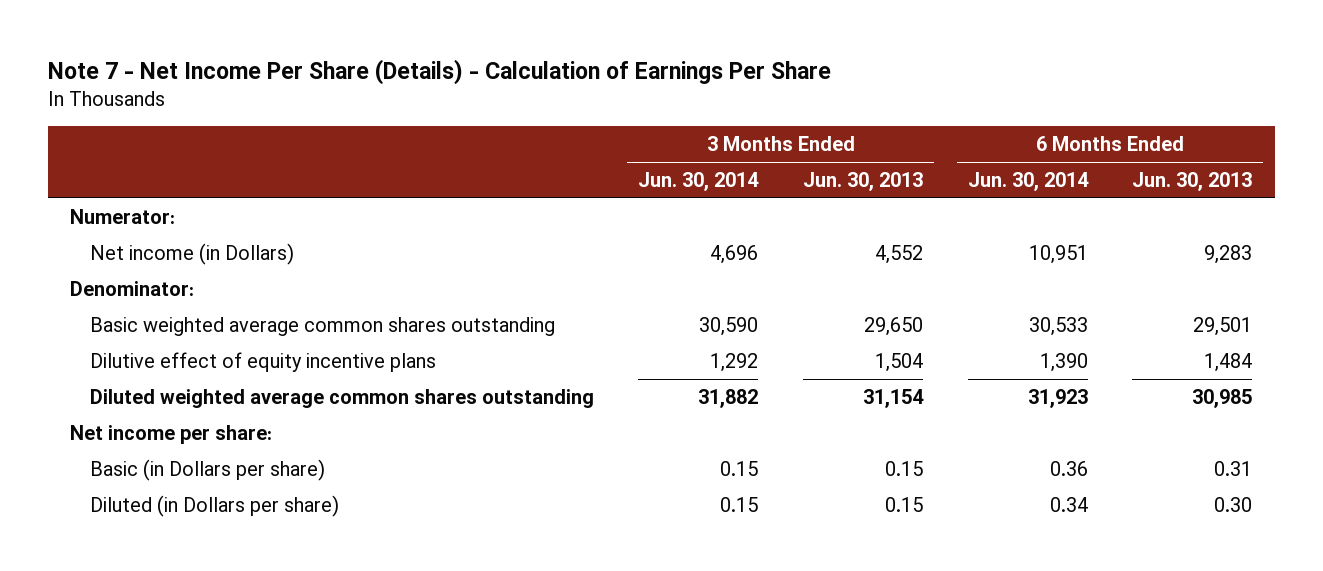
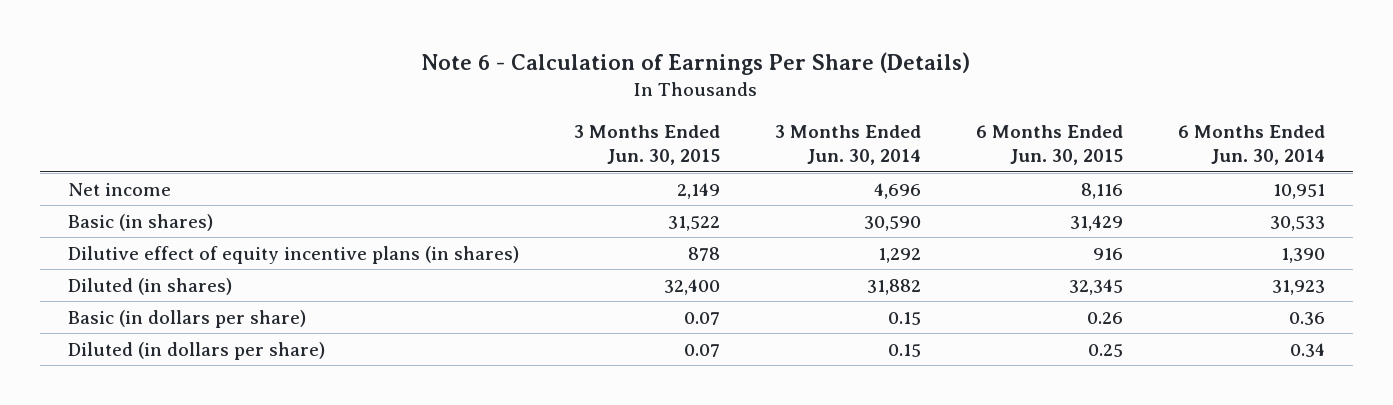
[47,59,831,86] Note 7 - Net Income Per Share (Details) - Calculation of Earnings Per Share -> [421,51,971,75] Note 6 - Calculation of Earnings Per Share (Details)
[803,172,924,192] Jun. 30, 2013 -> none
[1132,172,1253,192] Jun. 30, 2013 -> none
none -> [573,124,720,166] 3 Months Ended Jun. 30, 2015
none -> [976,124,1124,166] 6 Months Ended Jun. 30, 2015
[70,209,176,225] Numerator: -> none
[70,281,195,297] Denominator: -> none
[70,425,273,445] Net income per share: -> none
[89,243,294,266] Net income (in Dollars) -> [67,182,171,196] Net income
[89,317,555,337] Basic weighted average common shares outstanding -> [67,213,213,231] Basic (in shares)
[89,352,436,373] Dilutive effect of equity incentive plans -> [67,245,519,264] Dilutive effect of equity incentive plans (in shares)
[89,389,594,409] Diluted weighted average common shares outstanding -> [67,277,232,295] Diluted (in shares)
[89,459,325,482] Basic (in Dollars per share) -> [67,309,306,328] Basic (in dollars per share)
[89,495,339,518] Diluted (in Dollars per share) -> [67,341,325,360] Diluted (in dollars per share)

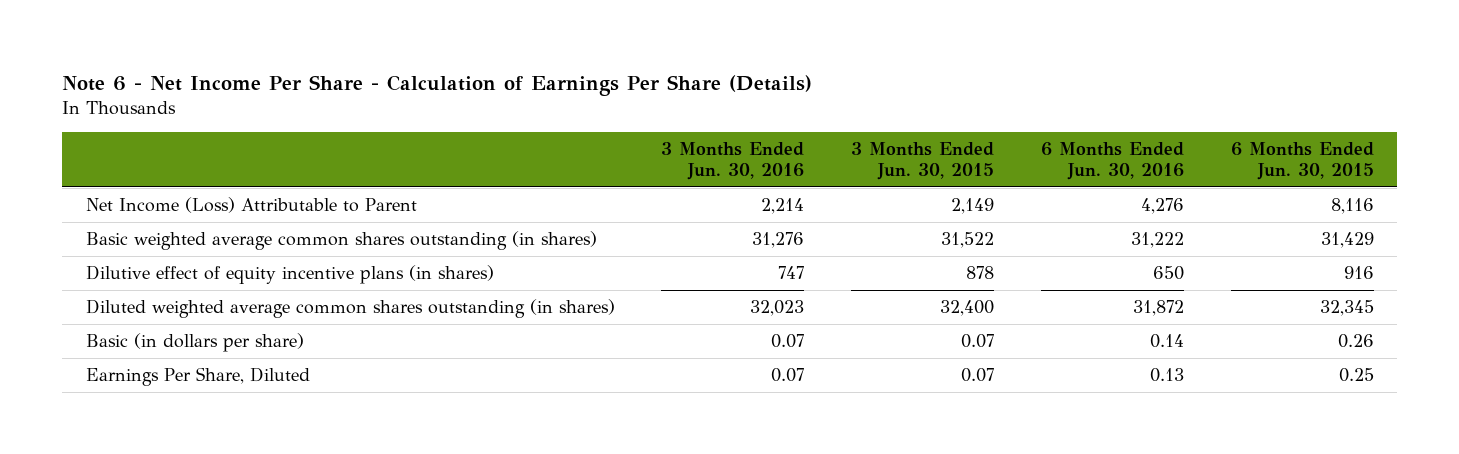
[421,51,971,75] Note 6 - Calculation of Earnings Per Share (Details) -> [62,74,813,96] Note 6 - Net Income Per Share - Calculation of Earnings Per Share (Details)
[774,124,921,166] 3 Months Ended Jun. 30, 2014 -> none
[1178,124,1326,166] 6 Months Ended Jun. 30, 2014 -> none
none -> [661,141,805,181] 3 Months Ended Jun. 30, 2016
none -> [1040,141,1184,181] 6 Months Ended Jun. 30, 2016
[67,182,171,196] Net income -> [85,196,417,213] Net Income (Loss) Attributable to Parent
[67,213,213,231] Basic (in shares) -> [85,230,597,250] Basic weighted average common shares outstanding (in shares)
[67,277,232,295] Diluted (in shares) -> [85,298,615,318] Diluted weighted average common shares outstanding (in shares)
[67,341,325,360] Diluted (in dollars per share) -> [85,366,310,386] Earnings Per Share, Diluted

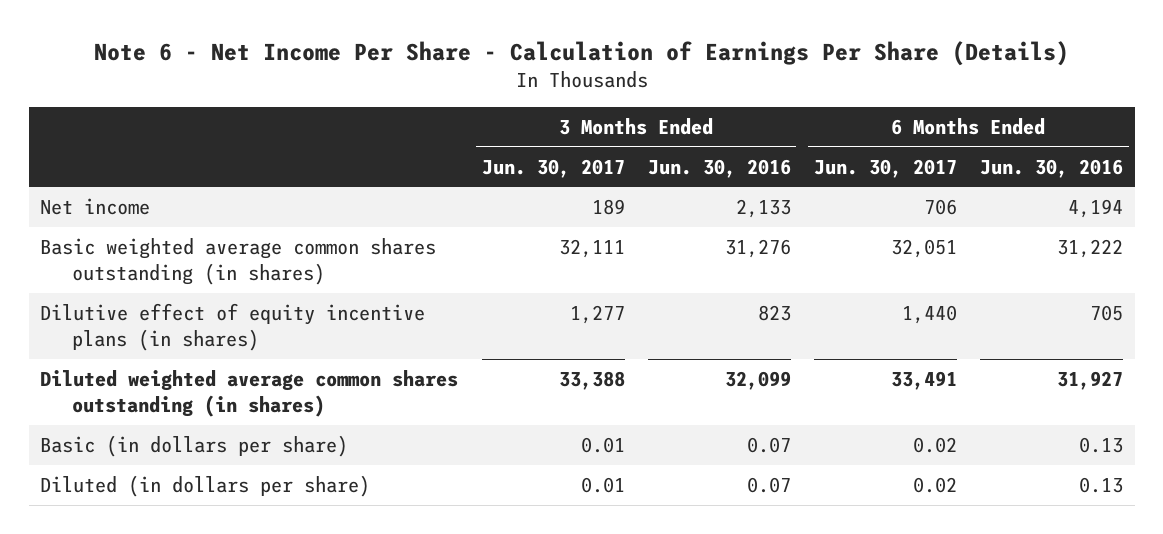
[851,141,995,181] 3 Months Ended Jun. 30, 2015 -> none
[1230,141,1374,181] 6 Months Ended Jun. 30, 2015 -> none
none -> [481,158,625,178] Jun. 30, 2017
none -> [813,158,957,178] Jun. 30, 2017
[85,196,417,213] Net Income (Loss) Attributable to Parent -> [40,197,151,215] Net income
[761,197,805,214] 2,214 -> [735,198,791,218] 2,133
[1140,197,1184,214] 4,276 -> [1068,198,1124,218] 4,194
[778,265,805,279] 747 -> [757,304,791,321] 823
[1152,265,1184,280] 650 -> [1090,304,1124,321] 705
[750,299,805,316] 32,023 -> [724,370,791,390] 32,099
[1132,299,1184,316] 31,872 -> [1057,370,1124,390] 31,927
[1149,333,1184,348] 0.14 -> [1079,436,1124,453] 0.13
[85,366,310,386] Earnings Per Share, Diluted -> [40,474,371,497] Diluted (in dollars per share)

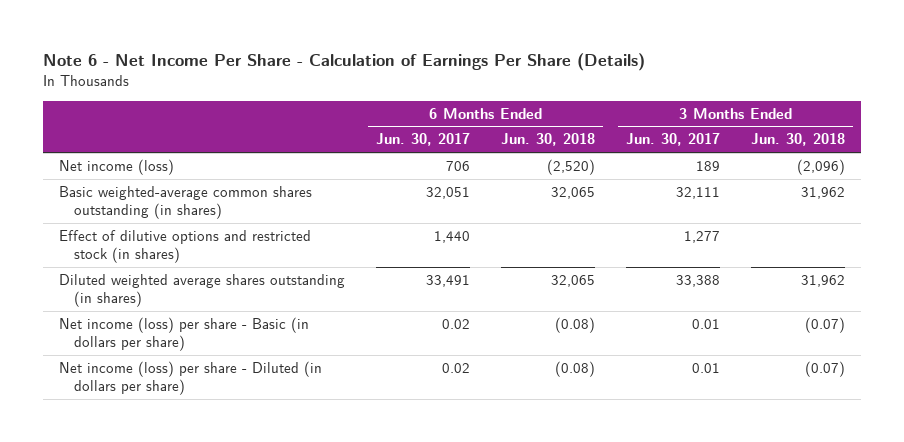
[647,158,791,178] Jun. 30, 2016 -> none
[980,158,1124,178] Jun. 30, 2016 -> none
none -> [501,133,596,147] Jun. 30, 2018
none -> [751,133,846,147] Jun. 30, 2018
[40,197,151,215] Net income -> [59,158,175,175] Net income (loss)
[40,237,437,285] Basic weighted average common shares outstanding (in shares) -> [59,185,313,220] Basic weighted-average common shares outstanding (in shares)
[40,302,426,351] Dilutive effect of equity incentive plans (in shares) -> [59,229,312,264] Effect of dilutive options and restricted stock (in shares)
[40,369,459,417] Diluted weighted average common shares outstanding (in shares) -> [59,273,346,308] Diluted weighted average shares outstanding (in shares)
[40,434,349,457] Basic (in dollars per share) -> [59,316,310,352] Net income (loss) per share - Basic (in dollars per share)
[40,474,371,497] Diluted (in dollars per share) -> [59,360,323,396] Net income (loss) per share - Diluted (in dollars per share)

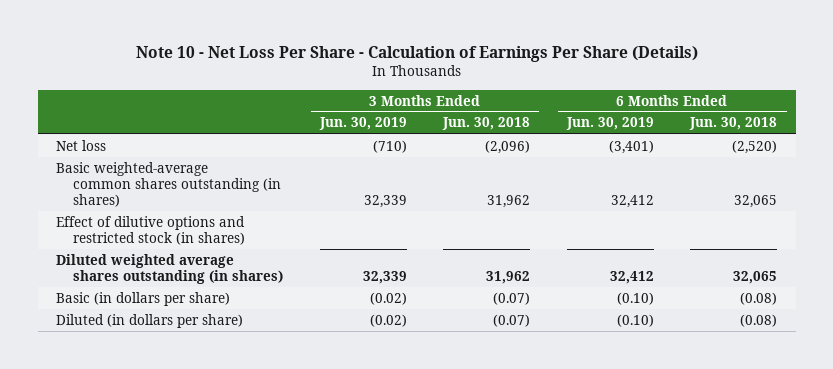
[43,53,646,72] Note 6 - Net Income Per Share - Calculation of Earnings Per Share (Details) -> [135,46,698,63] Note 10 - Net Loss Per Share - Calculation of Earnings Per Share (Details)
[376,133,471,147] Jun. 30, 2017 -> none
[626,133,721,147] Jun. 30, 2017 -> none
none -> [318,117,407,131] Jun. 30, 2019
none -> [565,117,654,131] Jun. 30, 2019
[59,158,175,175] Net income (loss) -> [56,139,107,151] Net loss
[59,316,310,352] Net income (loss) per share - Basic (in dollars per share) -> [56,291,231,306] Basic (in dollars per share)
[59,360,323,396] Net income (loss) per share - Diluted (in dollars per share) -> [56,313,244,328] Diluted (in dollars per share)

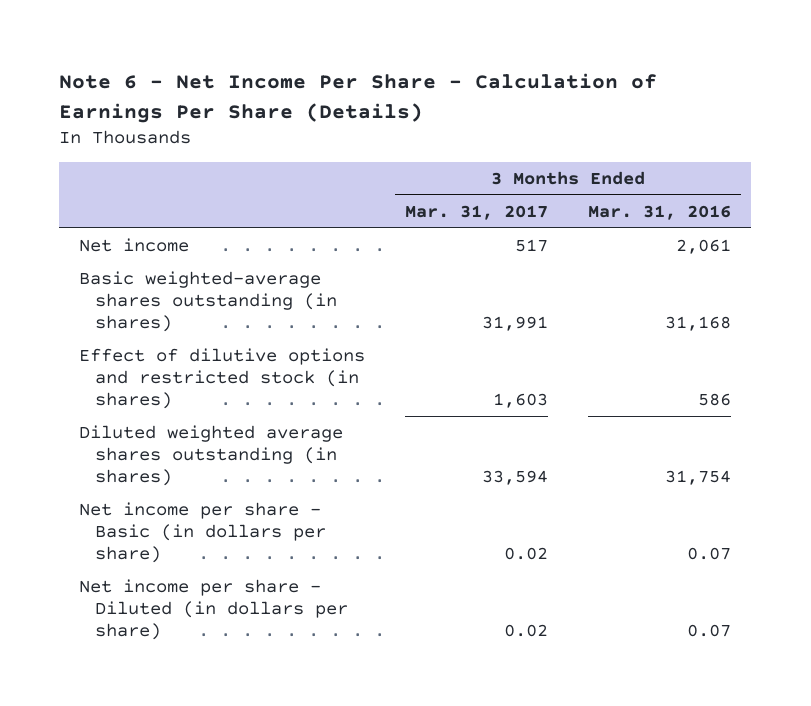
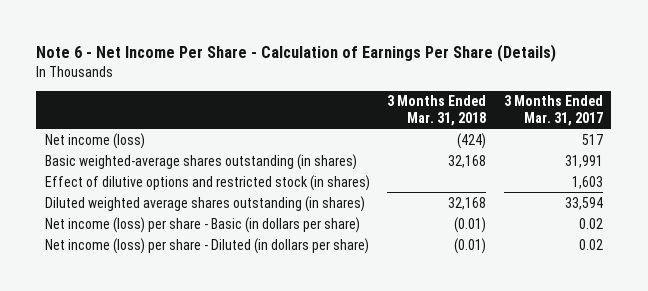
[588,204,732,220] Mar. 31, 2016 -> none
none -> [387,95,487,126] 3 Months Ended Mar. 31, 2018
[79,238,190,253] Net income -> [44,132,145,149] Net income (loss)
[79,502,326,564] Net income per share - Basic (in dollars per share) -> [44,216,360,233] Net income (loss) per share - Basic (in dollars per share)
[79,579,348,641] Net income per share - Diluted (in dollars per share) -> [44,237,369,254] Net income (loss) per share - Diluted (in dollars per share)

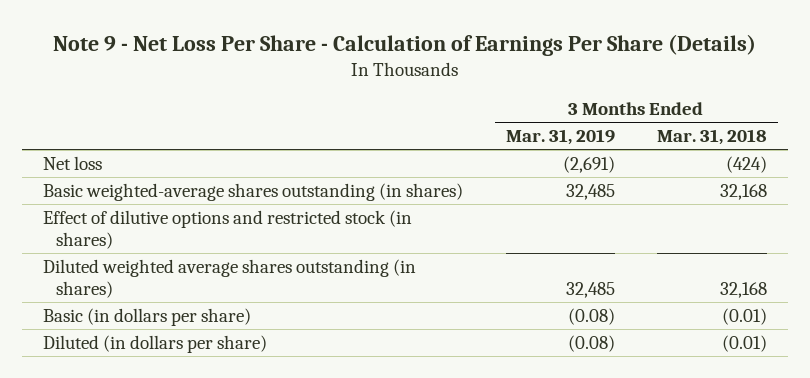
[36,43,557,62] Note 6 - Net Income Per Share - Calculation of Earnings Per Share (Details) -> [53,33,757,56] Note 9 - Net Loss Per Share - Calculation of Earnings Per Share (Details)
[503,95,603,126] 3 Months Ended Mar. 31, 2017 -> none
none -> [505,129,615,146] Mar. 31, 2019
[44,132,145,149] Net income (loss) -> [43,155,103,170] Net loss
[44,216,360,233] Net income (loss) per share - Basic (in dollars per share) -> [43,307,252,326] Basic (in dollars per share)
[44,237,369,254] Net income (loss) per share - Diluted (in dollars per share) -> [43,334,268,353] Diluted (in dollars per share)

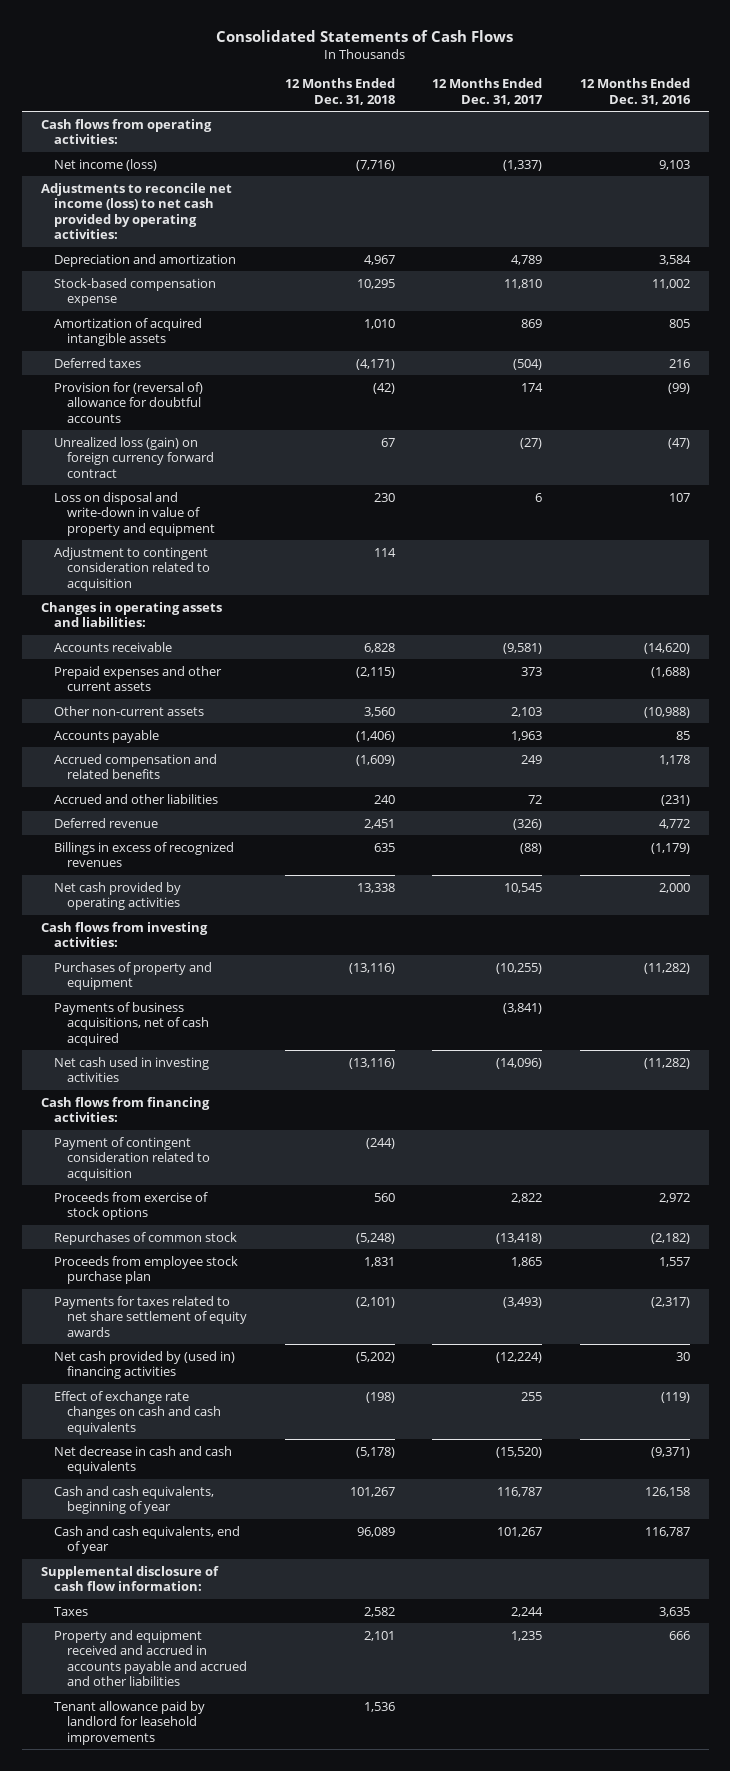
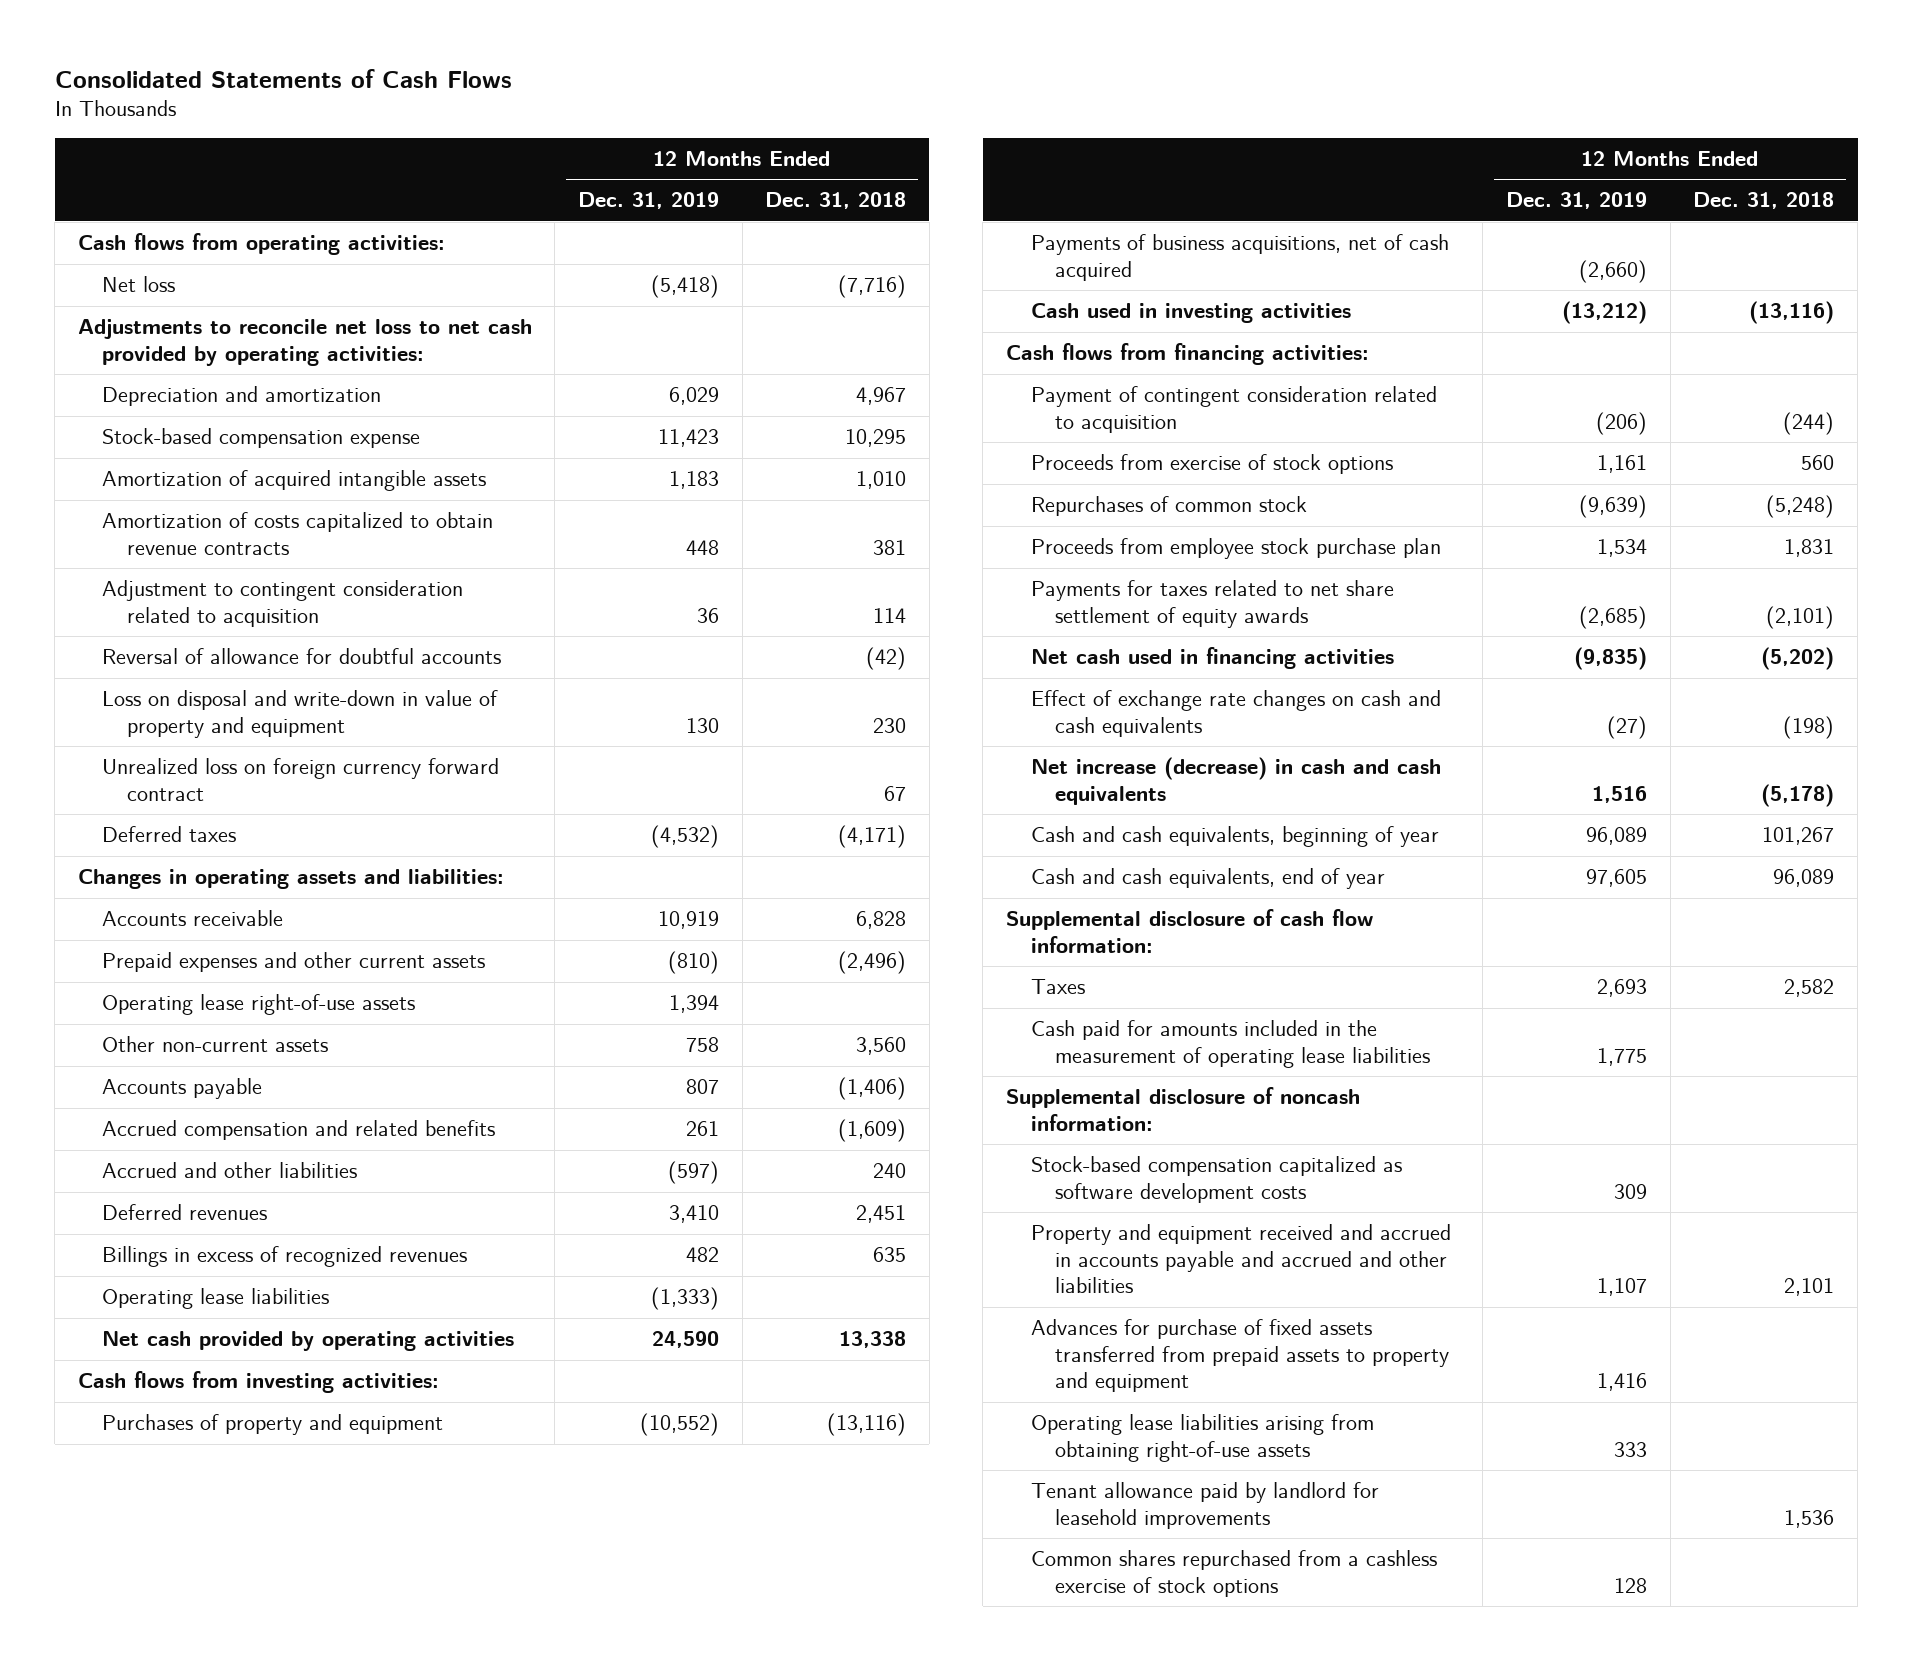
[432,78,544,105] 12 Months Ended Dec. 31, 2017 -> none
[579,78,691,105] 12 Months Ended Dec. 31, 2016 -> none
none -> [577,192,719,210] Dec. 31, 2019
[53,158,157,171] Net income (loss) -> [102,276,176,293] Net loss
[40,182,232,240] Adjustments to reconcile net income (loss) to net cash provided by operating activities: -> [77,319,532,366] Adjustments to reconcile net loss to net cash provided by operating activities:
[53,381,203,423] Provision for (reversal of) allowance for doubtful accounts -> none
[53,436,215,478] Unrealized loss (gain) on foreign currency forward contract -> none
none -> [102,512,494,555] Amortization of costs capitalized to obtain revenue contracts
none -> [102,648,502,665] Reversal of allowance for doubtful accounts
[53,491,216,536] Loss on disposal and write-down in value of property and equipment -> [102,690,499,738] Loss on disposal and write-down in value of property and equipment
none -> [102,758,500,801] Unrealized loss on foreign currency forward contract
[53,357,141,368] Deferred taxes -> [102,826,237,843] Deferred taxes
[355,666,395,678] (2,115) -> [838,951,907,975] (2,496)
none -> [102,994,416,1016] Operating lease right-of-use assets
[53,817,158,828] Deferred revenue -> [102,1204,268,1221] Deferred revenues
none -> [102,1288,330,1310] Operating lease liabilities
[53,1056,209,1083] Net cash used in investing activities -> [1030,303,1351,324] Cash used in investing activities
[53,1350,235,1380] Net cash provided by (used in) financing activities -> [1030,647,1394,670] Net cash used in financing activities
[53,1445,232,1475] Net decrease in cash and cash equivalents -> [1030,757,1441,805] Net increase (decrease) in cash and cash equivalents
none -> [1030,1020,1431,1068] Cash paid for amounts included in the measurement of operating lease liabilities
none -> [1005,1087,1360,1131] Supplemental disclosure of noncash information:
none -> [1030,1156,1402,1203] Stock-based compensation capitalized as software development costs
none -> [1030,1319,1450,1393] Advances for purchase of fixed assets transferred from prepaid assets to property and equipment
none -> [1030,1414,1374,1462] Operating lease liabilities arising from obtaining right-of-use assets
none -> [1030,1550,1437,1597] Common shares repurchased from a cashless exercise of stock options

